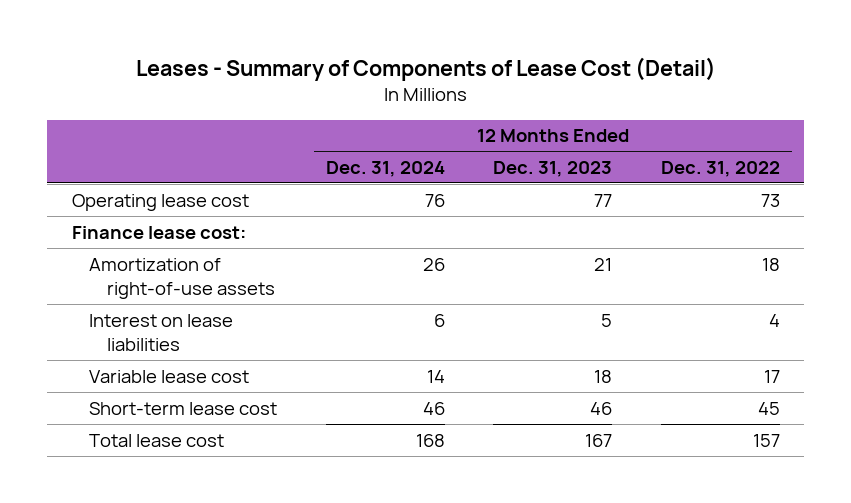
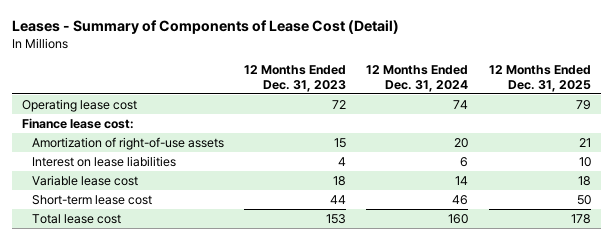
[660,160,780,177] Dec. 31, 2022 -> none
none -> [488,65,591,92] 12 Months Ended Dec. 31, 2025
[424,193,445,207] 76 -> [453,99,469,109] 74
[594,193,613,207] 77 -> [332,99,347,109] 72
[422,257,445,271] 26 -> [454,137,469,148] 20
[594,257,613,271] 21 -> [334,137,347,148] 15
[601,313,613,327] 5 -> [338,156,347,166] 4
[590,401,613,415] 46 -> [330,194,347,204] 44
[415,433,445,447] 168 -> [448,213,469,224] 160
[585,433,613,447] 167 -> [326,213,347,224] 153

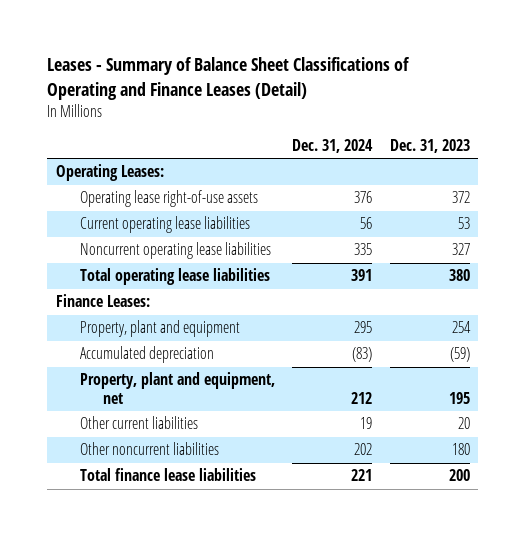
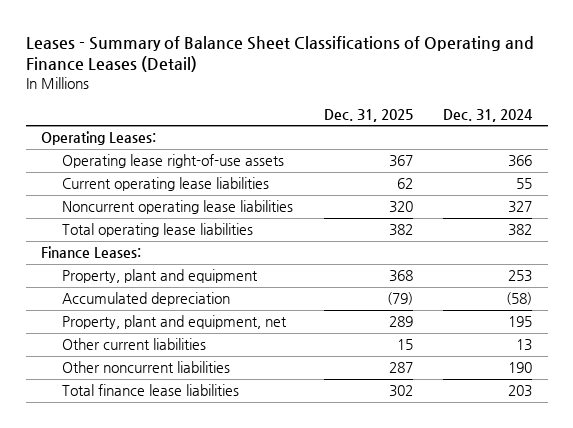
[389,139,470,154] Dec. 31, 2023 -> none
none -> [323,108,413,122] Dec. 31, 2025
[354,191,373,204] 376 -> [508,155,533,168] 366
[360,217,373,230] 56 -> [516,178,533,190] 55
[354,243,373,256] 335 -> [508,201,533,214] 327
[351,269,373,282] 391 -> [508,224,533,237] 382
[354,321,373,334] 295 -> [508,270,533,283] 253
[352,347,373,363] (83) -> [506,292,533,306] (58)
[351,391,373,404] 212 -> [508,316,533,328] 195
[360,417,373,430] 19 -> [516,339,533,352] 13
[354,443,373,456] 202 -> [508,362,533,374] 190
[351,469,373,482] 221 -> [508,385,533,398] 203

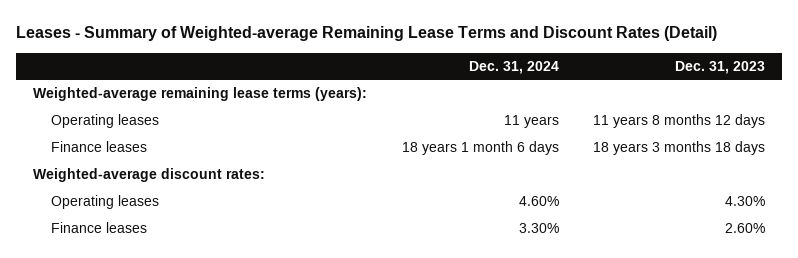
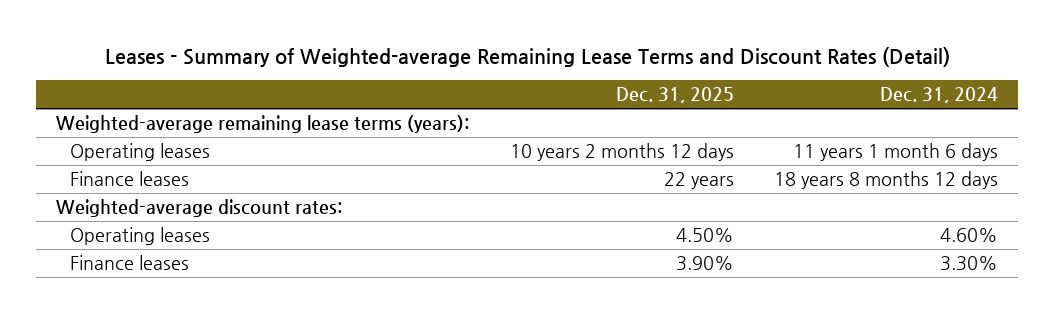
[674,60,765,74] Dec. 31, 2023 -> none
none -> [615,87,734,104] Dec. 31, 2025
[503,115,559,129] 11 years -> [793,143,999,162] 11 years 1 month 6 days
[401,141,559,156] 18 years 1 month 6 days -> [774,171,999,190] 18 years 8 months 12 days

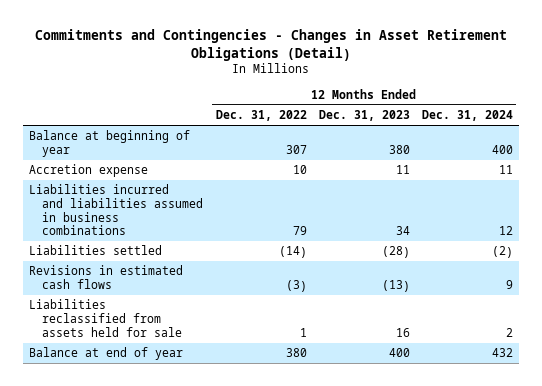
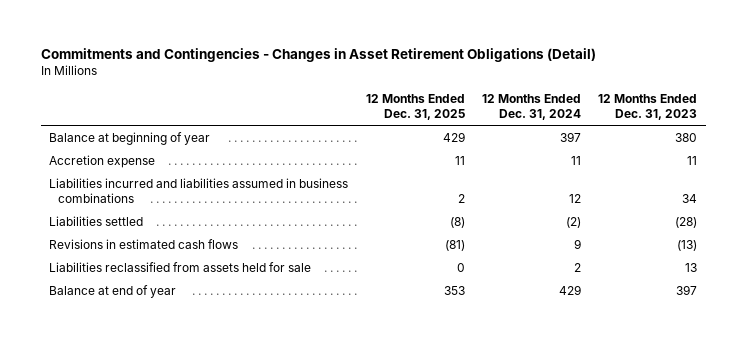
[215,110,307,122] Dec. 31, 2022 -> none
none -> [365,93,465,121] 12 Months Ended Dec. 31, 2025
[492,144,514,154] 400 -> [560,131,582,142] 397
[395,327,410,337] 16 -> [685,262,698,272] 13
[388,348,410,358] 400 -> [676,284,698,295] 397
[492,348,514,358] 432 -> [559,284,582,295] 429

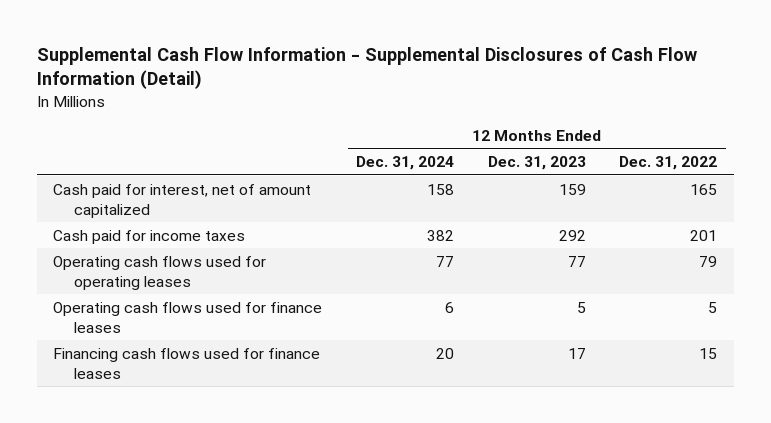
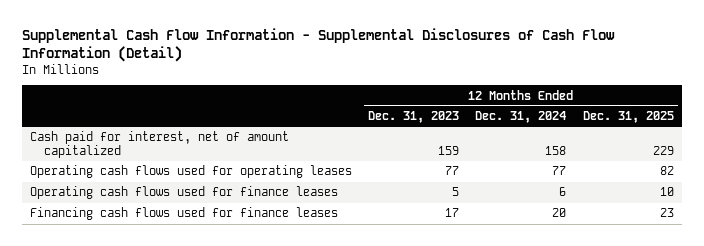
[619,156,718,171] Dec. 31, 2022 -> none
none -> [582,111,674,124] Dec. 31, 2025
[53,229,246,244] Cash paid for income taxes -> none

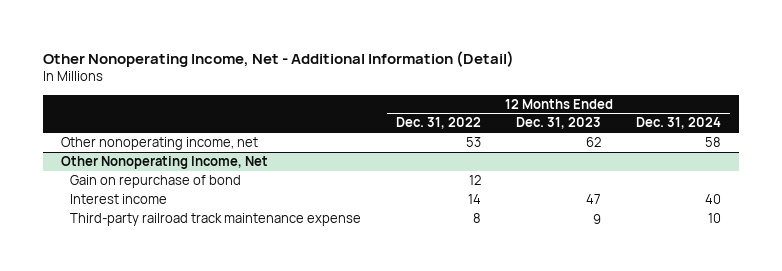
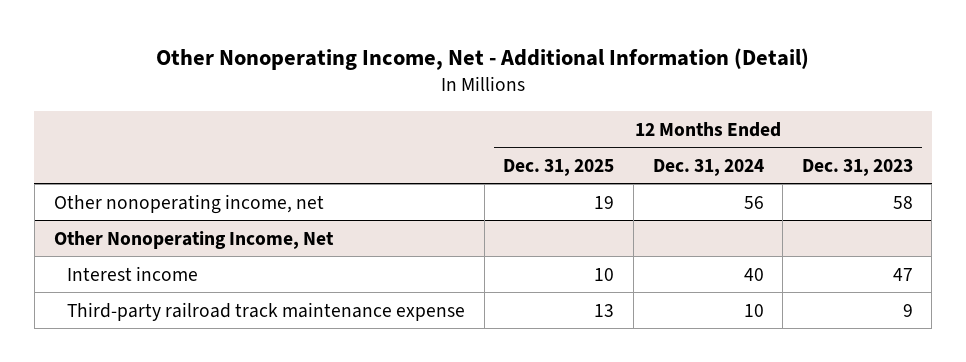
[396,117,482,130] Dec. 31, 2022 -> none
none -> [503,158,615,176] Dec. 31, 2025
[586,137,602,148] 62 -> [892,195,913,209] 58
[705,137,722,148] 58 -> [743,195,764,209] 56
[70,175,242,189] Gain on repurchase of bond -> none

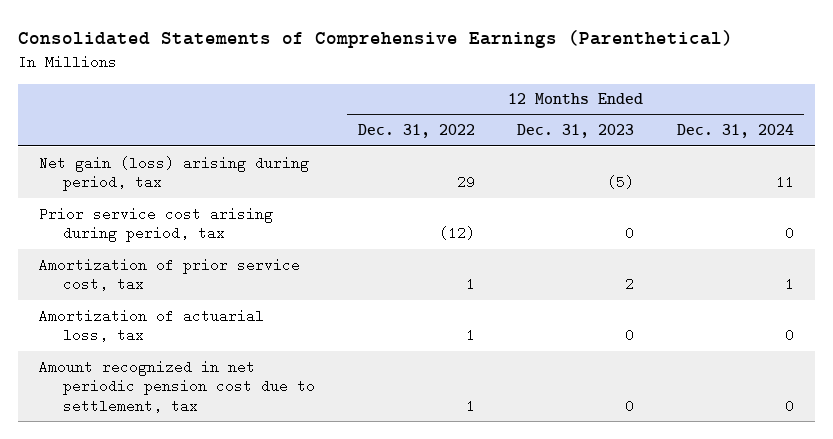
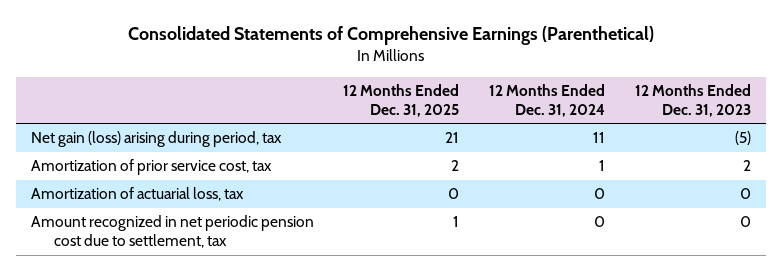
[357,124,475,139] Dec. 31, 2022 -> none
none -> [343,83,460,117] 12 Months Ended Dec. 31, 2025
[39,206,274,243] Prior service cost arising during period, tax -> none

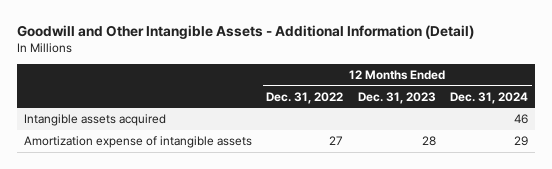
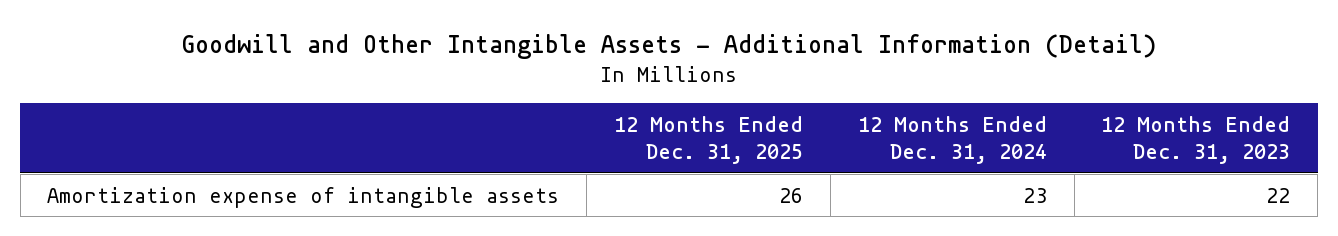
[266,91,344,104] Dec. 31, 2022 -> none
none -> [614,115,804,165] 12 Months Ended Dec. 31, 2025
[24,114,167,127] Intangible assets acquired -> none
[421,136,436,147] 28 -> [1266,187,1291,203] 22
[513,136,528,147] 29 -> [1022,187,1047,203] 23

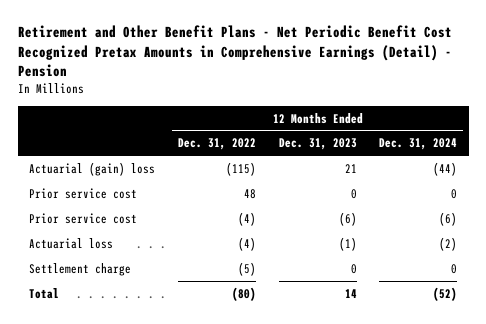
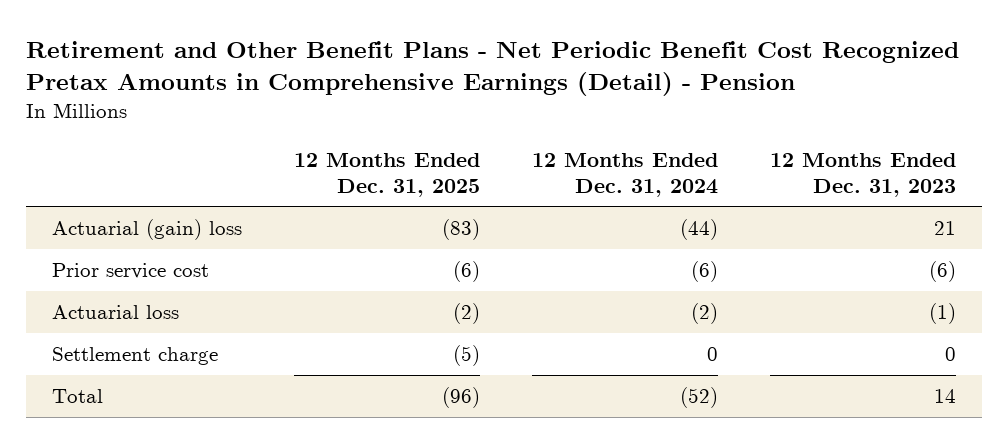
[177,138,256,151] Dec. 31, 2022 -> none
none -> [293,153,480,197] 12 Months Ended Dec. 31, 2025
[29,187,138,199] Prior service cost -> none

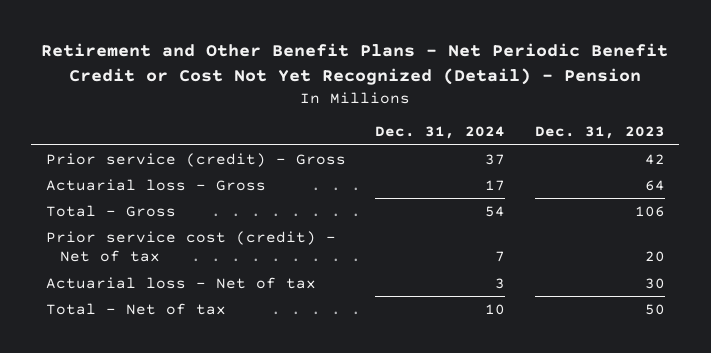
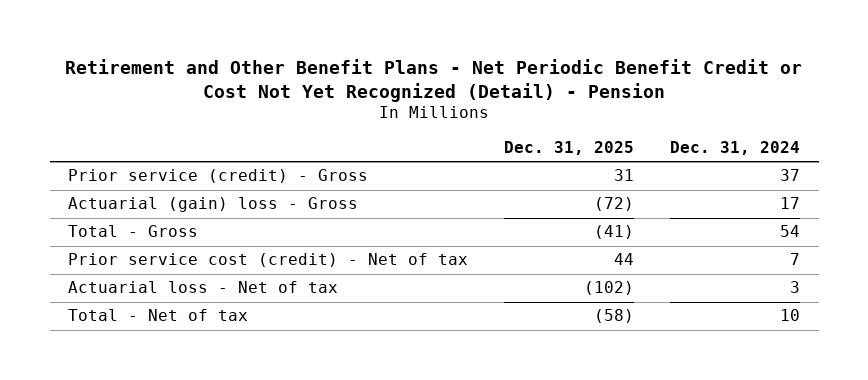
[534,126,665,140] Dec. 31, 2023 -> none
none -> [504,141,635,156] Dec. 31, 2025
[46,178,267,191] Actuarial loss - Gross -> [67,197,358,213] Actuarial (gain) loss - Gross

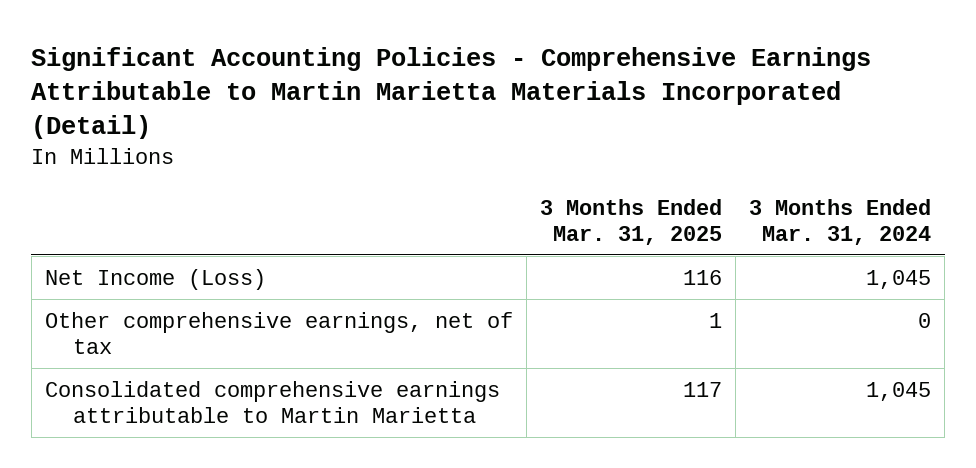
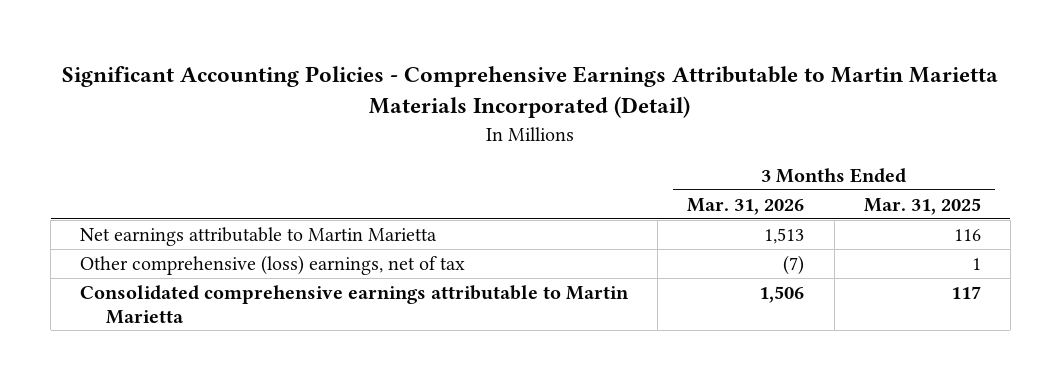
[749,198,932,245] 3 Months Ended Mar. 31, 2024 -> none
none -> [687,197,805,215] Mar. 31, 2026
[44,268,266,290] Net Income (Loss) -> [80,227,438,247] Net earnings attributable to Martin Marietta
[44,311,513,354] Other comprehensive earnings, net of tax -> [80,255,466,276] Other comprehensive (loss) earnings, net of tax

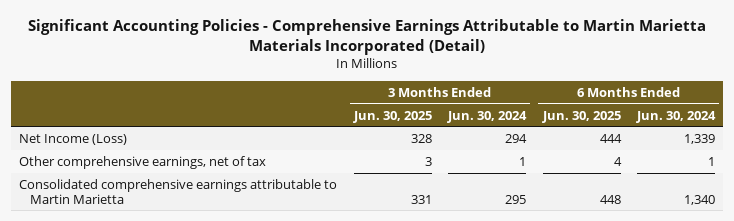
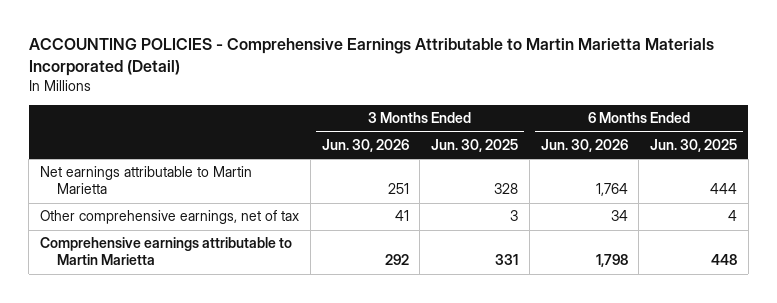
[28,18,707,55] Significant Accounting Policies - Comprehensive Earnings Attributable to Martin Marietta Materials Incorporated (Detail) -> [28,38,714,77] ACCOUNTING POLICIES - Comprehensive Earnings Attributable to Martin Marietta Materials Incorporated (Detail)
[447,110,528,123] Jun. 30, 2024 -> none
[635,110,716,123] Jun. 30, 2024 -> none
none -> [321,138,409,152] Jun. 30, 2026
none -> [540,138,628,152] Jun. 30, 2026
[19,133,128,145] Net Income (Loss) -> [39,166,252,195] Net earnings attributable to Martin Marietta
[19,178,338,204] Consolidated comprehensive earnings attributable to Martin Marietta -> [39,237,292,266] Comprehensive earnings attributable to Martin Marietta

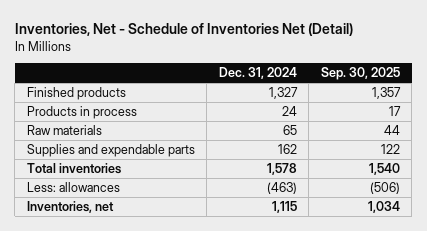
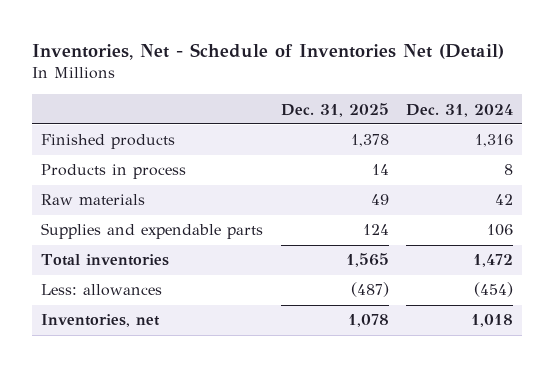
[320,66,400,80] Sep. 30, 2025 -> none
none -> [280,102,389,117] Dec. 31, 2025
[268,87,298,100] 1,327 -> [475,134,514,148] 1,316
[281,106,297,117] 24 -> [504,164,514,176] 8
[282,125,297,136] 65 -> [495,194,514,206] 42
[277,144,297,155] 162 -> [487,224,514,237] 106
[266,163,297,176] 1,578 -> [473,254,514,268] 1,472
[266,182,297,195] (463) -> [474,282,514,298] (454)
[271,201,297,214] 1,115 -> [471,314,514,328] 1,018

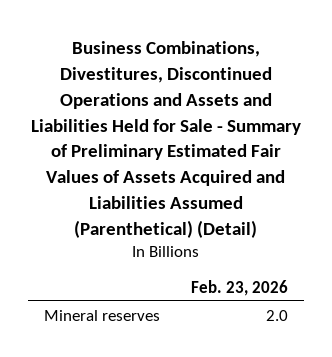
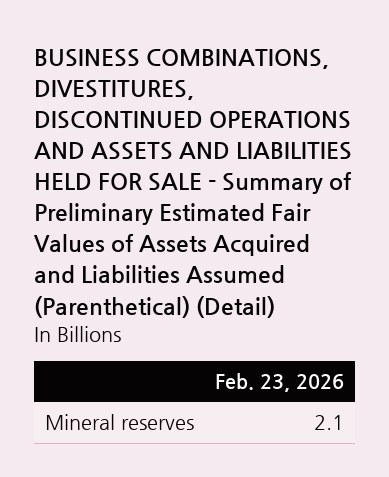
[30,41,301,239] Business Combinations, Divestitures, Discontinued Operations and Assets and Liabilities Held for Sale - Summary of Preliminary Estimated Fair Values of Assets Acquired and Liabilities Assumed (Parenthetical) (Detail) -> [33,49,352,318] BUSINESS COMBINATIONS, DIVESTITURES, DISCONTINUED OPERATIONS AND ASSETS AND LIABILITIES HELD FOR SALE - Summary of Preliminary Estimated Fair Values of Assets Acquired and Liabilities Assumed (Parenthetical) (Detail)
[266,309,289,321] 2.0 -> [314,415,345,431] 2.1

